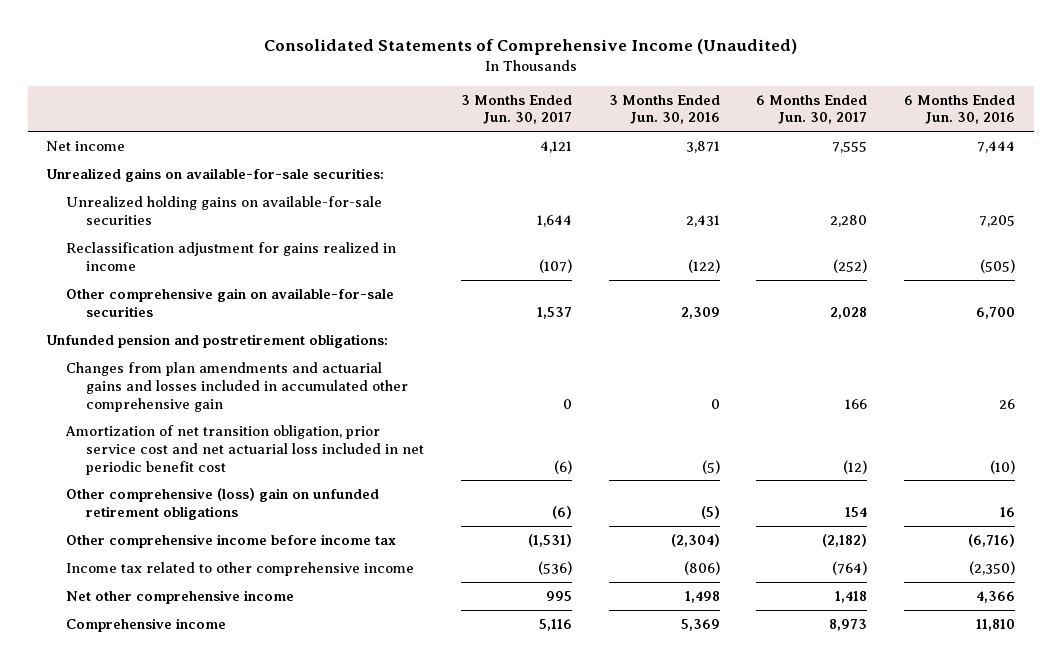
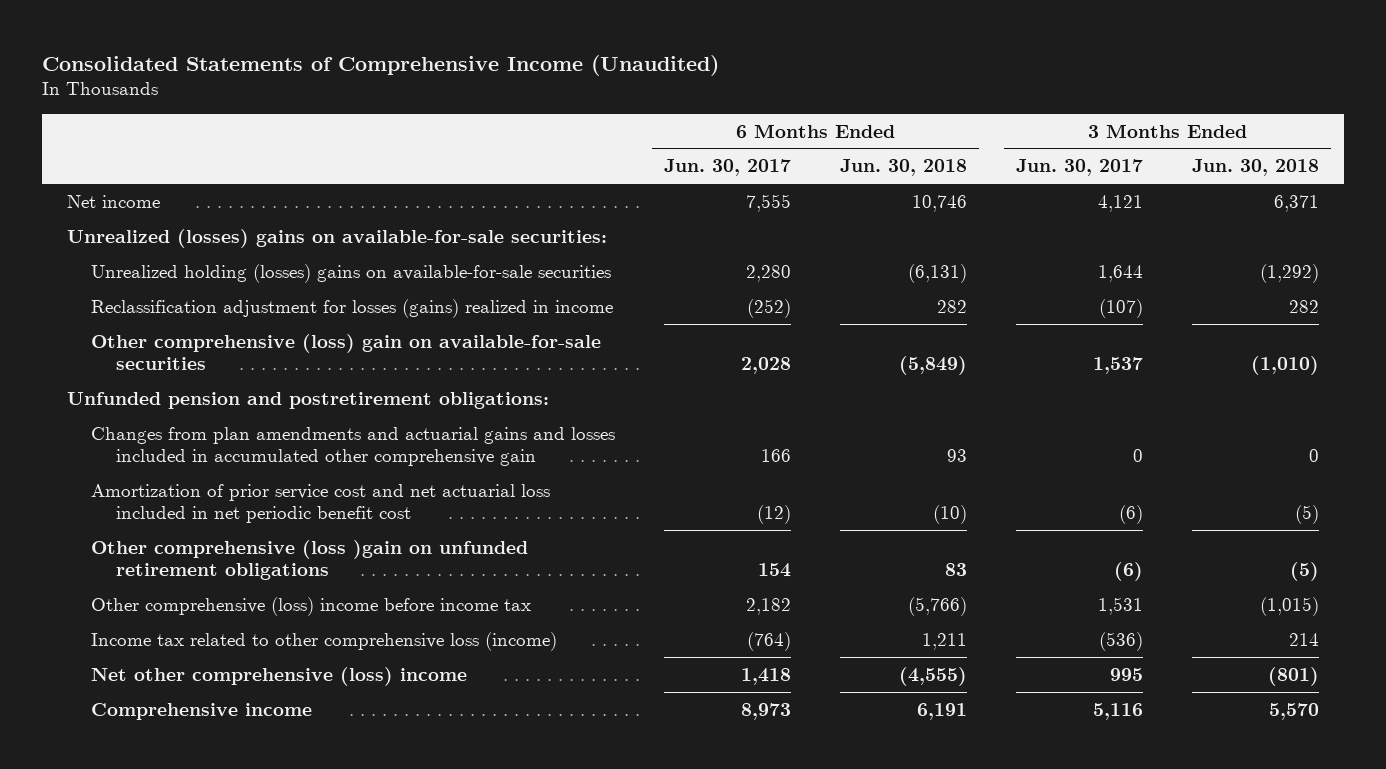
[608,94,720,125] 3 Months Ended Jun. 30, 2016 -> none
[904,94,1016,125] 6 Months Ended Jun. 30, 2016 -> none
none -> [840,159,968,177] Jun. 30, 2018
none -> [1192,159,1320,177] Jun. 30, 2018
[46,168,385,183] Unrealized gains on available-for-sale securities: -> [66,228,607,248] Unrealized (losses) gains on available-for-sale securities:
[66,196,383,225] Unrealized holding gains on available-for-sale securities -> [91,263,612,283] Unrealized holding (losses) gains on available-for-sale securities
[66,242,397,271] Reclassification adjustment for gains realized in income -> [91,298,614,318] Reclassification adjustment for losses (gains) realized in income
[66,288,395,317] Other comprehensive gain on available-for-sale securities -> [91,333,602,370] Other comprehensive (loss) gain on available-for-sale securities
[65,425,424,475] Amortization of net transition obligation, prior service cost and net actuarial loss included in net periodic benefit cost -> [91,483,551,523] Amortization of prior service cost and net actuarial loss included in net periodic benefit cost
[66,488,380,520] Other comprehensive (loss) gain on unfunded retirement obligations -> [91,539,529,580] Other comprehensive (loss )gain on unfunded retirement obligations
[66,534,397,549] Other comprehensive income before income tax -> [91,596,532,616] Other comprehensive (loss) income before income tax
[527,534,572,548] (1,531) -> [1098,596,1144,615] 1,531
[822,534,868,548] (2,182) -> [746,597,792,615] 2,182
[66,562,415,577] Income tax related to other comprehensive income -> [91,631,558,651] Income tax related to other comprehensive loss (income)
[66,590,295,605] Net other comprehensive income -> [91,666,468,686] Net other comprehensive (loss) income

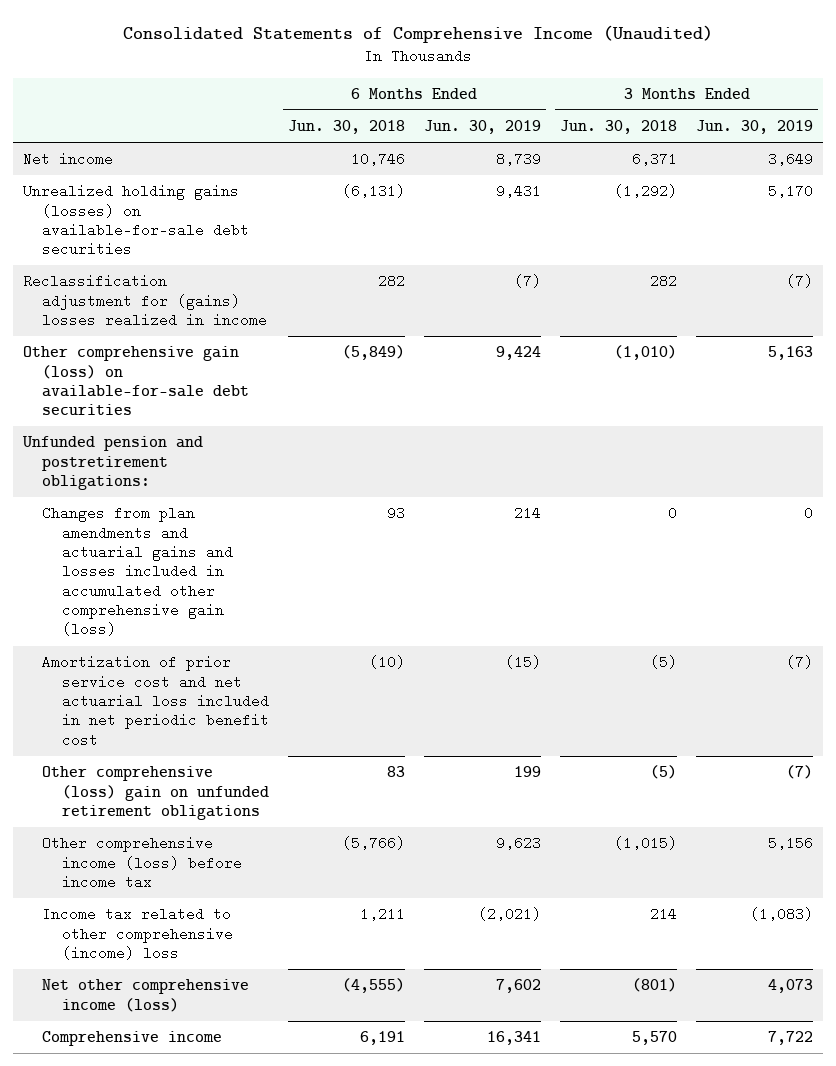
[664,159,792,177] Jun. 30, 2017 -> none
[1016,159,1144,177] Jun. 30, 2017 -> none
none -> [423,120,541,135] Jun. 30, 2019
none -> [696,120,814,135] Jun. 30, 2019
[66,228,607,248] Unrealized (losses) gains on available-for-sale securities: -> none
[91,263,612,283] Unrealized holding (losses) gains on available-for-sale securities -> [22,184,250,257] Unrealized holding gains (losses) on available-for-sale debt securities
[91,298,614,318] Reclassification adjustment for losses (gains) realized in income -> [22,274,268,327] Reclassification adjustment for (gains) losses realized in income
[91,333,602,370] Other comprehensive (loss) gain on available-for-sale securities -> [22,346,250,416] Other comprehensive gain (loss) on available-for-sale debt securities
[91,426,616,466] Changes from plan amendments and actuarial gains and losses included in accumulated other comprehensive gain -> [42,506,233,637] Changes from plan amendments and actuarial gains and losses included in accumulated other comprehensive gain (loss)
[91,539,529,580] Other comprehensive (loss )gain on unfunded retirement obligations -> [42,766,269,820] Other comprehensive (loss) gain on unfunded retirement obligations
[91,596,532,616] Other comprehensive (loss) income before income tax -> [42,836,242,889] Other comprehensive income (loss) before income tax
[91,631,558,651] Income tax related to other comprehensive loss (income) -> [42,907,233,960] Income tax related to other comprehensive (income) loss
[91,666,468,686] Net other comprehensive (loss) income -> [42,979,250,1012] Net other comprehensive income (loss)

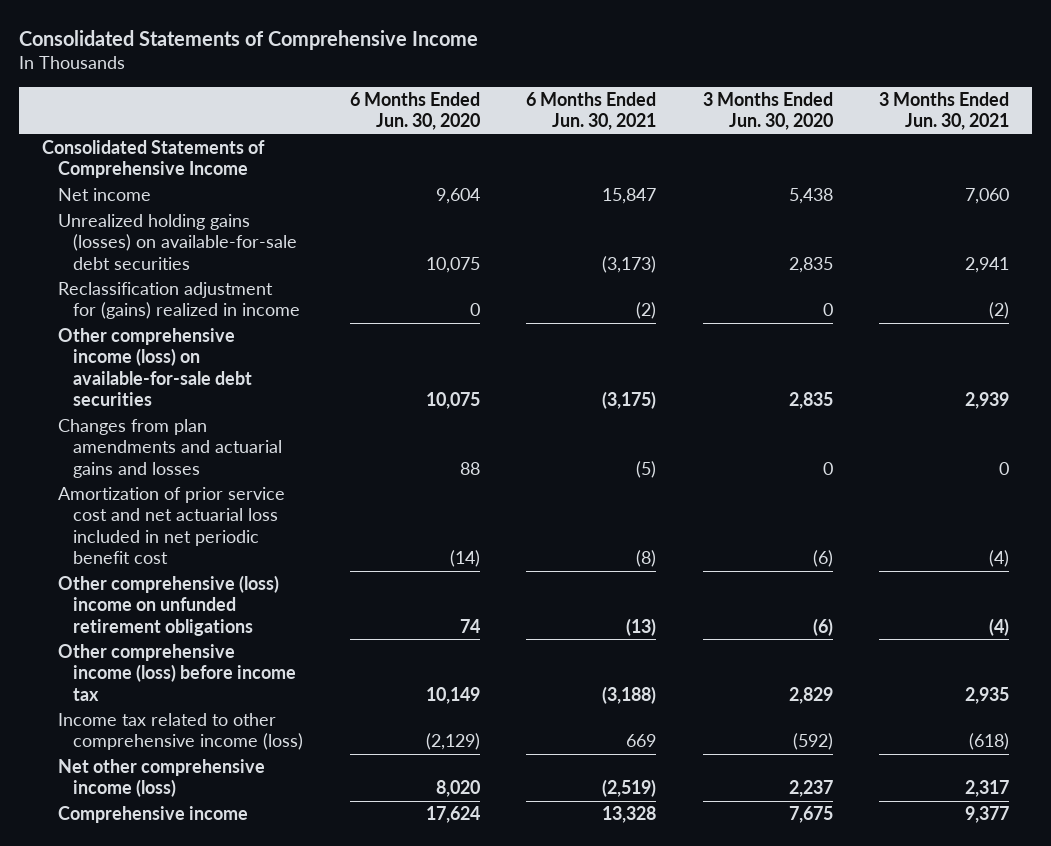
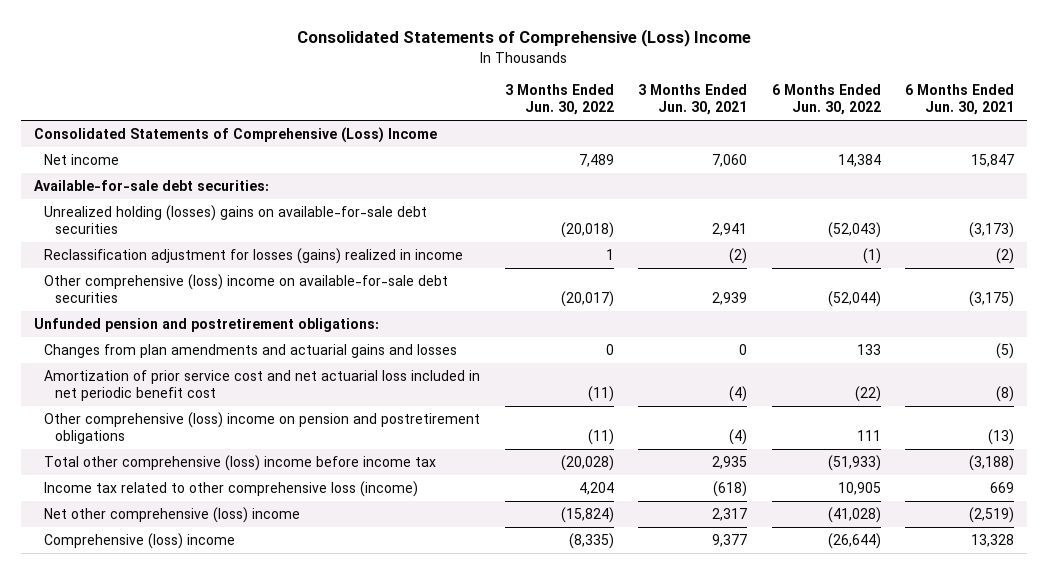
[18,29,478,50] Consolidated Statements of Comprehensive Income -> [296,29,751,48] Consolidated Statements of Comprehensive (Loss) Income
[349,91,480,131] 6 Months Ended Jun. 30, 2020 -> none
[702,91,833,131] 3 Months Ended Jun. 30, 2020 -> none
none -> [504,83,614,116] 3 Months Ended Jun. 30, 2022
none -> [771,83,881,116] 6 Months Ended Jun. 30, 2022
[42,140,266,179] Consolidated Statements of Comprehensive Income -> [33,127,437,144] Consolidated Statements of Comprehensive (Loss) Income
none -> [33,180,269,192] Available-for-sale debt securities:
[57,214,298,270] Unrealized holding gains (losses) on available-for-sale debt securities -> [44,205,428,235] Unrealized holding (losses) gains on available-for-sale debt securities
[57,282,301,320] Reclassification adjustment for (gains) realized in income -> [44,248,464,265] Reclassification adjustment for losses (gains) realized in income
[57,328,253,407] Other comprehensive income (loss) on available-for-sale debt securities -> [44,274,449,304] Other comprehensive (loss) income on available-for-sale debt securities
none -> [33,318,379,333] Unfunded pension and postretirement obligations:
[57,575,279,636] Other comprehensive (loss) income on unfunded retirement obligations -> [44,412,481,445] Other comprehensive (loss) income on pension and postretirement obligations
[57,644,297,701] Other comprehensive income (loss) before income tax -> [44,455,437,472] Total other comprehensive (loss) income before income tax
[57,713,304,751] Income tax related to other comprehensive income (loss) -> [44,481,419,498] Income tax related to other comprehensive loss (income)
[57,759,265,798] Net other comprehensive income (loss) -> [44,507,301,524] Net other comprehensive (loss) income
[57,806,248,824] Comprehensive income -> [44,533,236,550] Comprehensive (loss) income

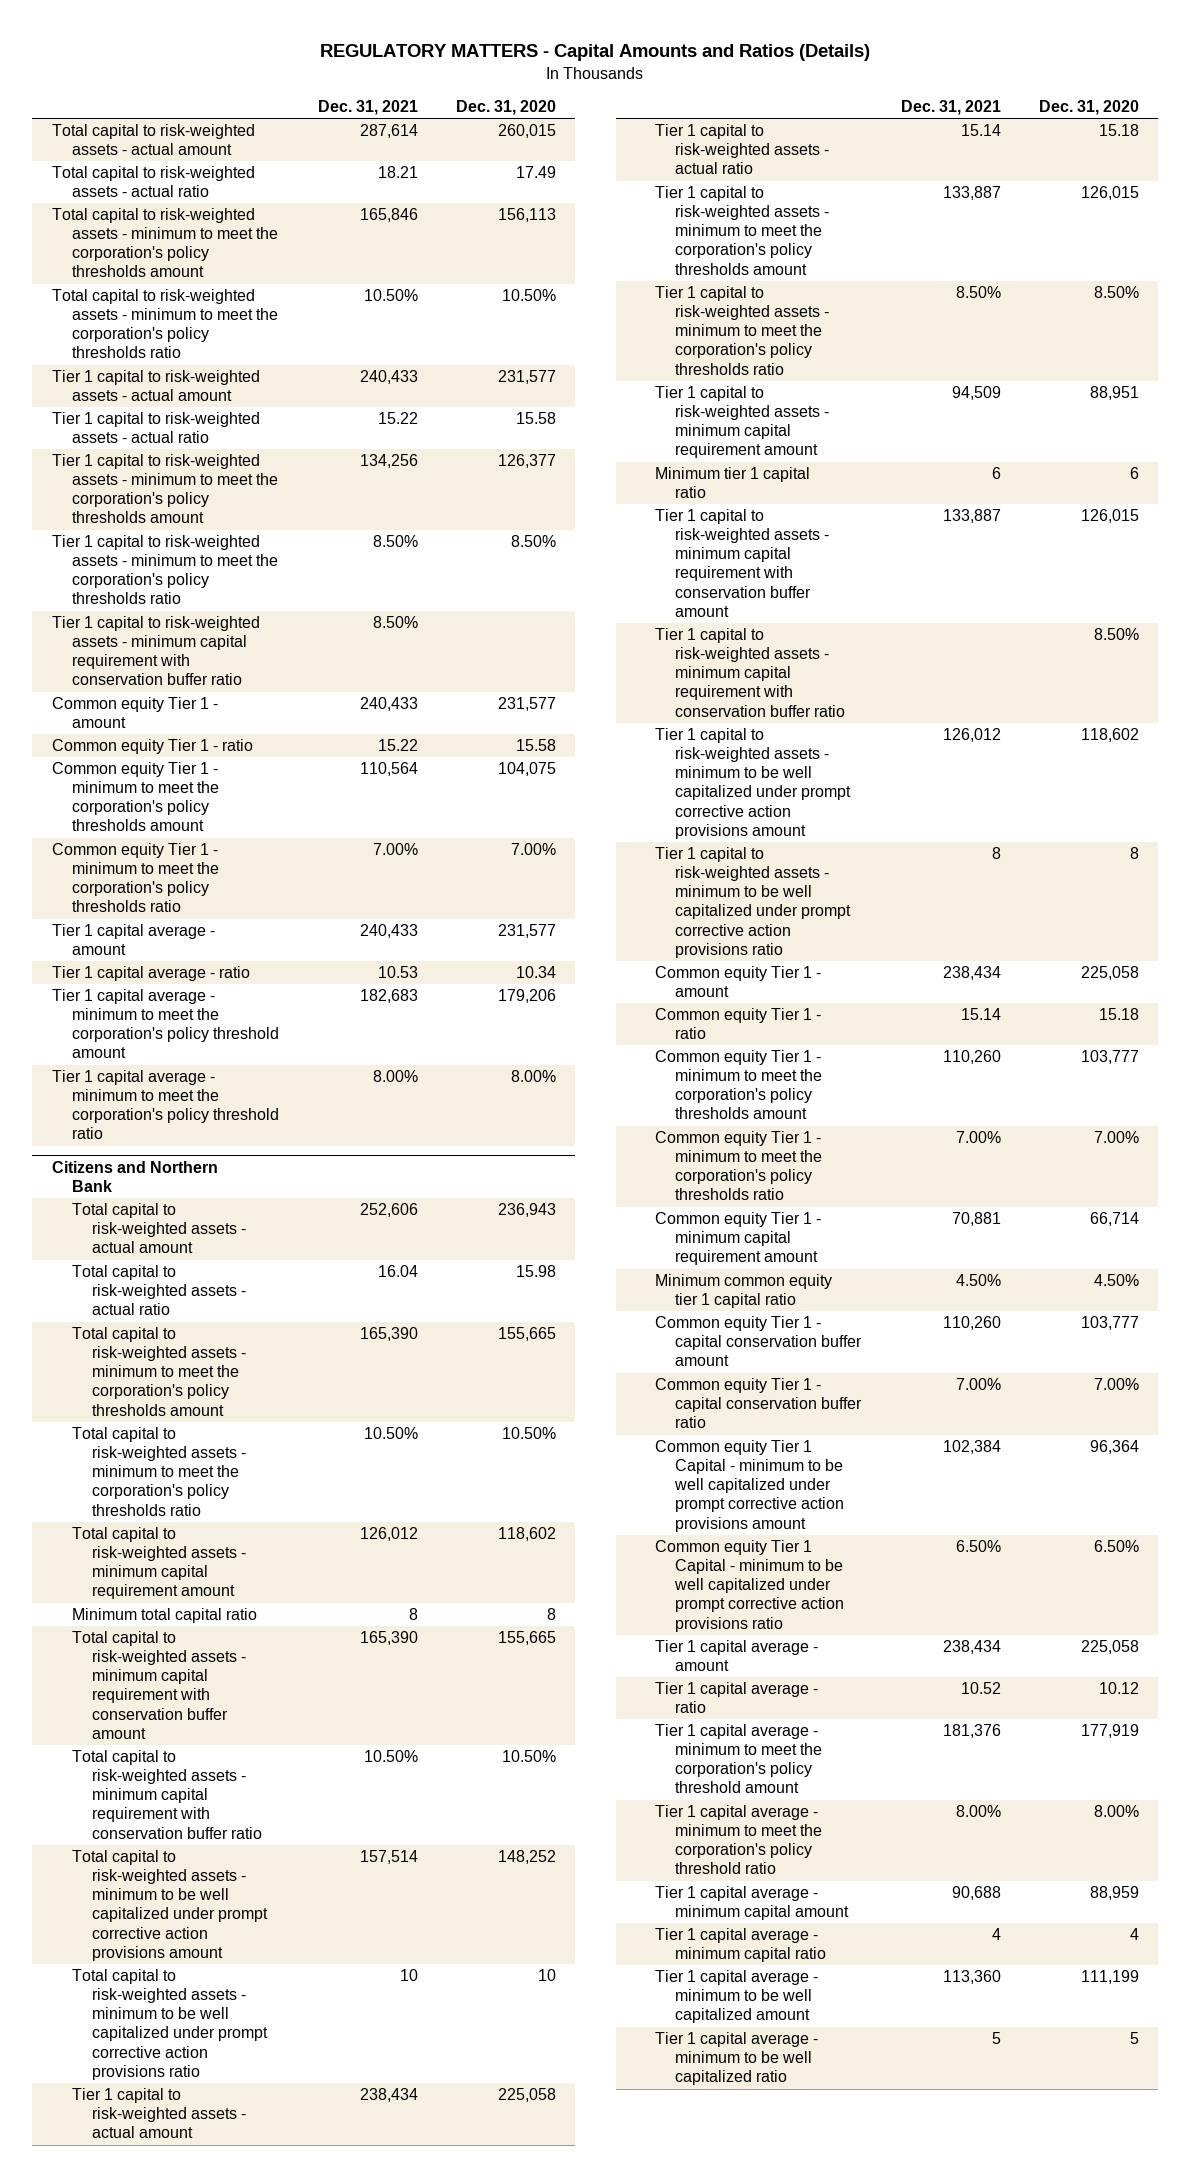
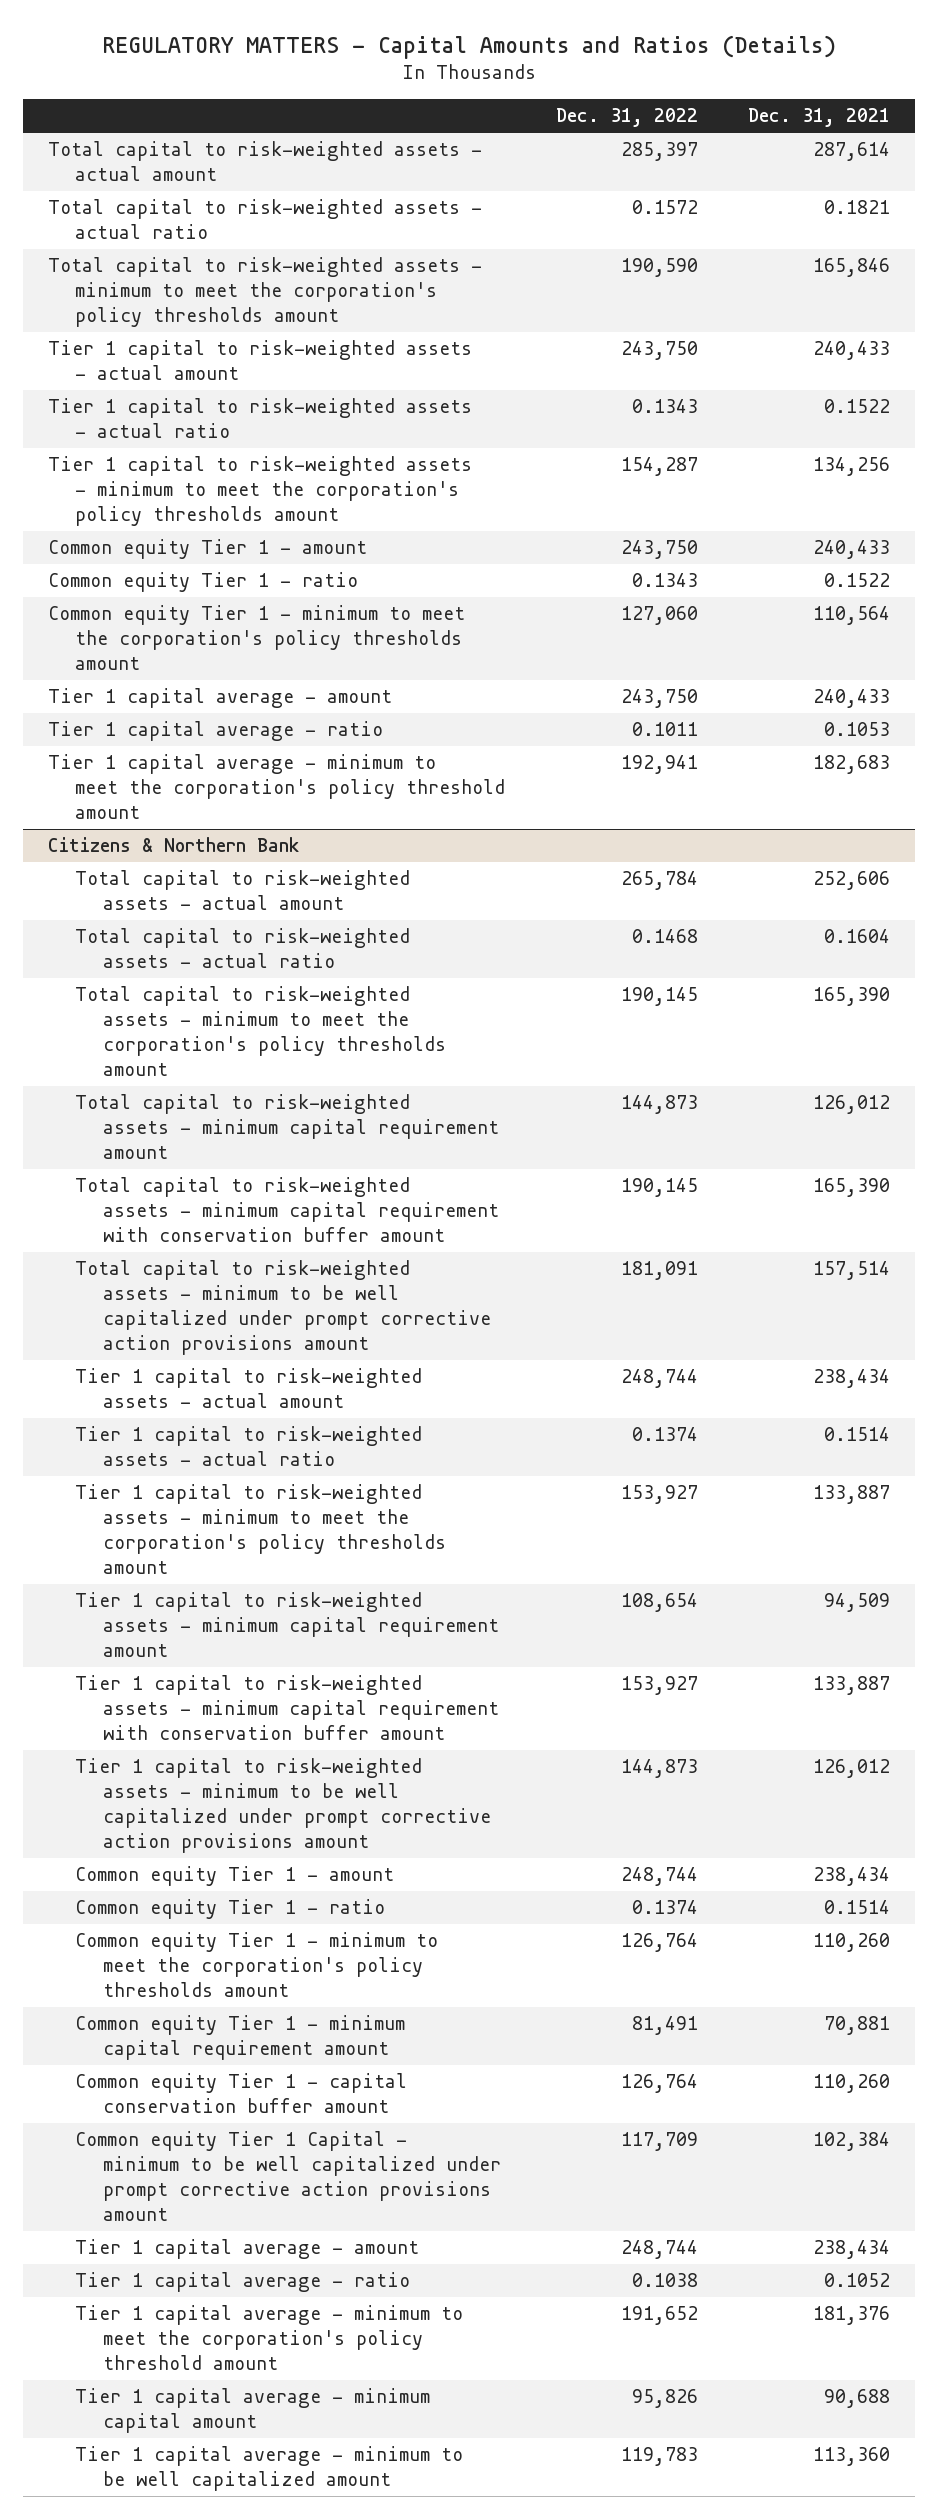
[456,100,557,116] Dec. 31, 2020 -> none
none -> [555,108,698,128] Dec. 31, 2022
[377,166,418,179] 18.21 -> [823,200,890,215] 0.1821
[51,289,278,359] Total capital to risk-weighted assets - minimum to meet the corporation's policy thresholds ratio -> none
[377,412,418,425] 15.22 -> [823,399,890,414] 0.1522
[51,535,278,605] Tier 1 capital to risk-weighted assets - minimum to meet the corporation's policy thresholds ratio -> none
[51,616,260,686] Tier 1 capital to risk-weighted assets - minimum capital requirement with conservation buffer ratio -> none
[377,739,418,752] 15.22 -> [823,573,890,588] 0.1522
[51,843,219,913] Common equity Tier 1 - minimum to meet the corporation's policy thresholds ratio -> none
[377,966,418,979] 10.53 -> [823,722,890,737] 0.1053
[51,1070,279,1140] Tier 1 capital average - minimum to meet the corporation's policy threshold ratio -> none
[51,1160,218,1192] Citizens and Northern Bank -> [47,837,300,853] Citizens & Northern Bank
[377,1265,418,1278] 16.04 -> [823,929,890,944] 0.1604
[71,1427,247,1516] Total capital to risk-weighted assets - minimum to meet the corporation's policy thresholds ratio -> none
[71,1608,257,1624] Minimum total capital ratio -> none
[71,1750,263,1839] Total capital to risk-weighted assets - minimum capital requirement with conservation buffer ratio -> none
[71,1969,269,2080] Total capital to risk-weighted assets - minimum to be well capitalized under prompt corrective action provisions ratio -> none
[960,124,1001,137] 15.14 -> [823,1427,890,1442] 0.1514
[655,286,830,375] Tier 1 capital to risk-weighted assets - minimum to meet the corporation's policy thresholds ratio -> none
[655,467,811,499] Minimum tier 1 capital ratio -> none
[655,628,846,717] Tier 1 capital to risk-weighted assets - minimum capital requirement with conservation buffer ratio -> none
[655,847,852,958] Tier 1 capital to risk-weighted assets - minimum to be well capitalized under prompt corrective action provisions ratio -> none
[960,1008,1001,1021] 15.14 -> [823,1900,890,1915] 0.1514
[655,1131,823,1201] Common equity Tier 1 - minimum to meet the corporation's policy thresholds ratio -> none
[655,1274,833,1309] Minimum common equity tier 1 capital ratio -> none
[655,1378,863,1429] Common equity Tier 1 - capital conservation buffer ratio -> none
[655,1540,845,1632] Common equity Tier 1 Capital - minimum to be well capitalized under prompt corrective action provisions ratio -> none
[960,1682,1001,1695] 10.52 -> [823,2273,890,2288] 0.1052
[655,1805,823,1875] Tier 1 capital average - minimum to meet the corporation's policy threshold ratio -> none
[655,1928,827,1963] Tier 1 capital average - minimum capital ratio -> none
[655,2032,819,2086] Tier 1 capital average - minimum to be well capitalized ratio -> none

